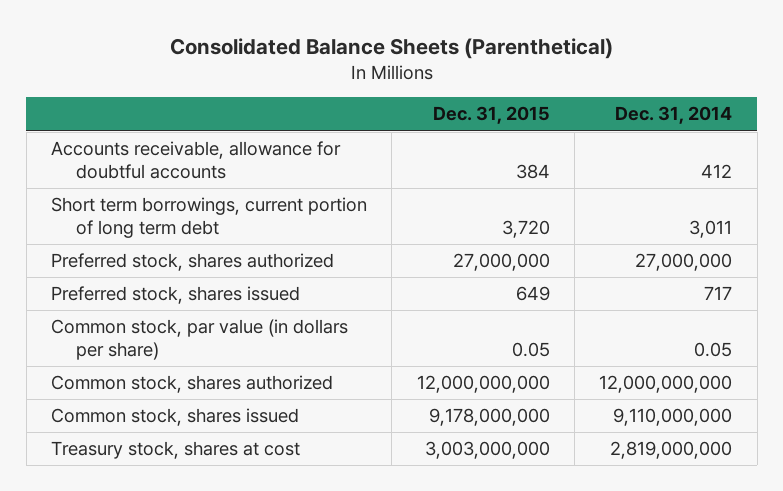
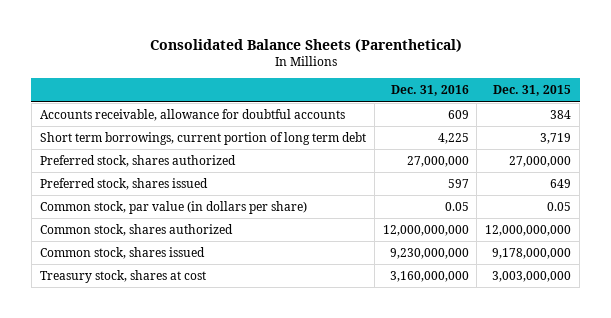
[615,106,733,125] Dec. 31, 2014 -> none
none -> [390,85,469,97] Dec. 31, 2016
[501,220,550,239] 3,720 -> [540,133,572,145] 3,719

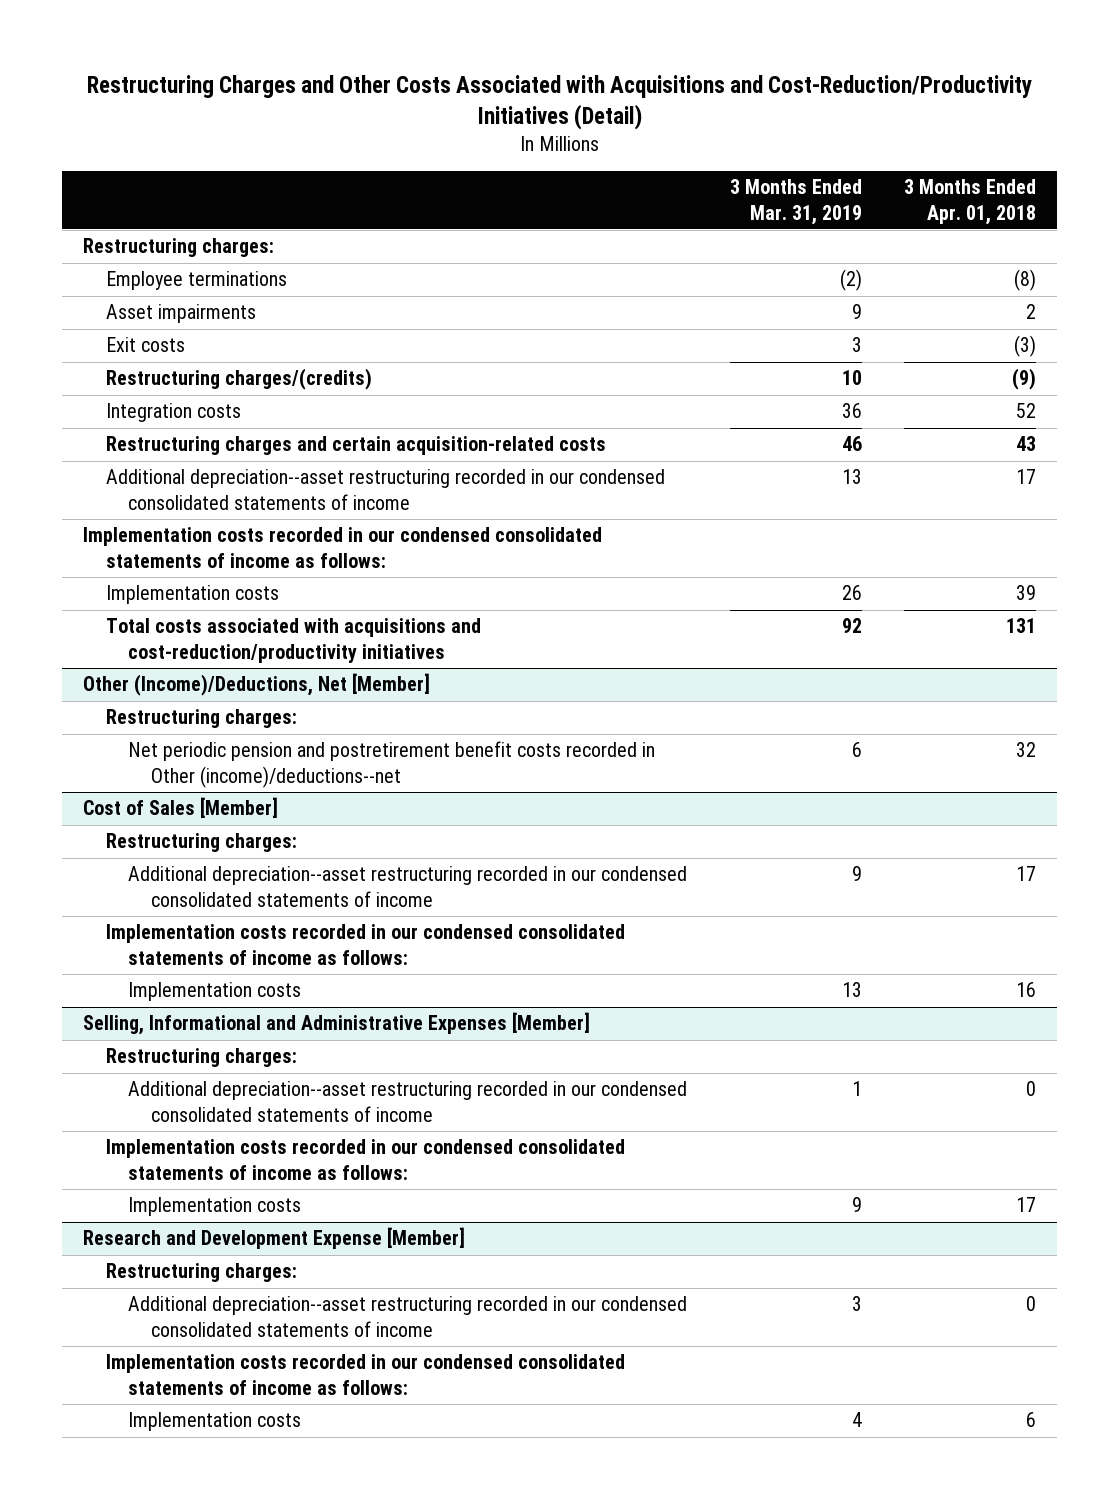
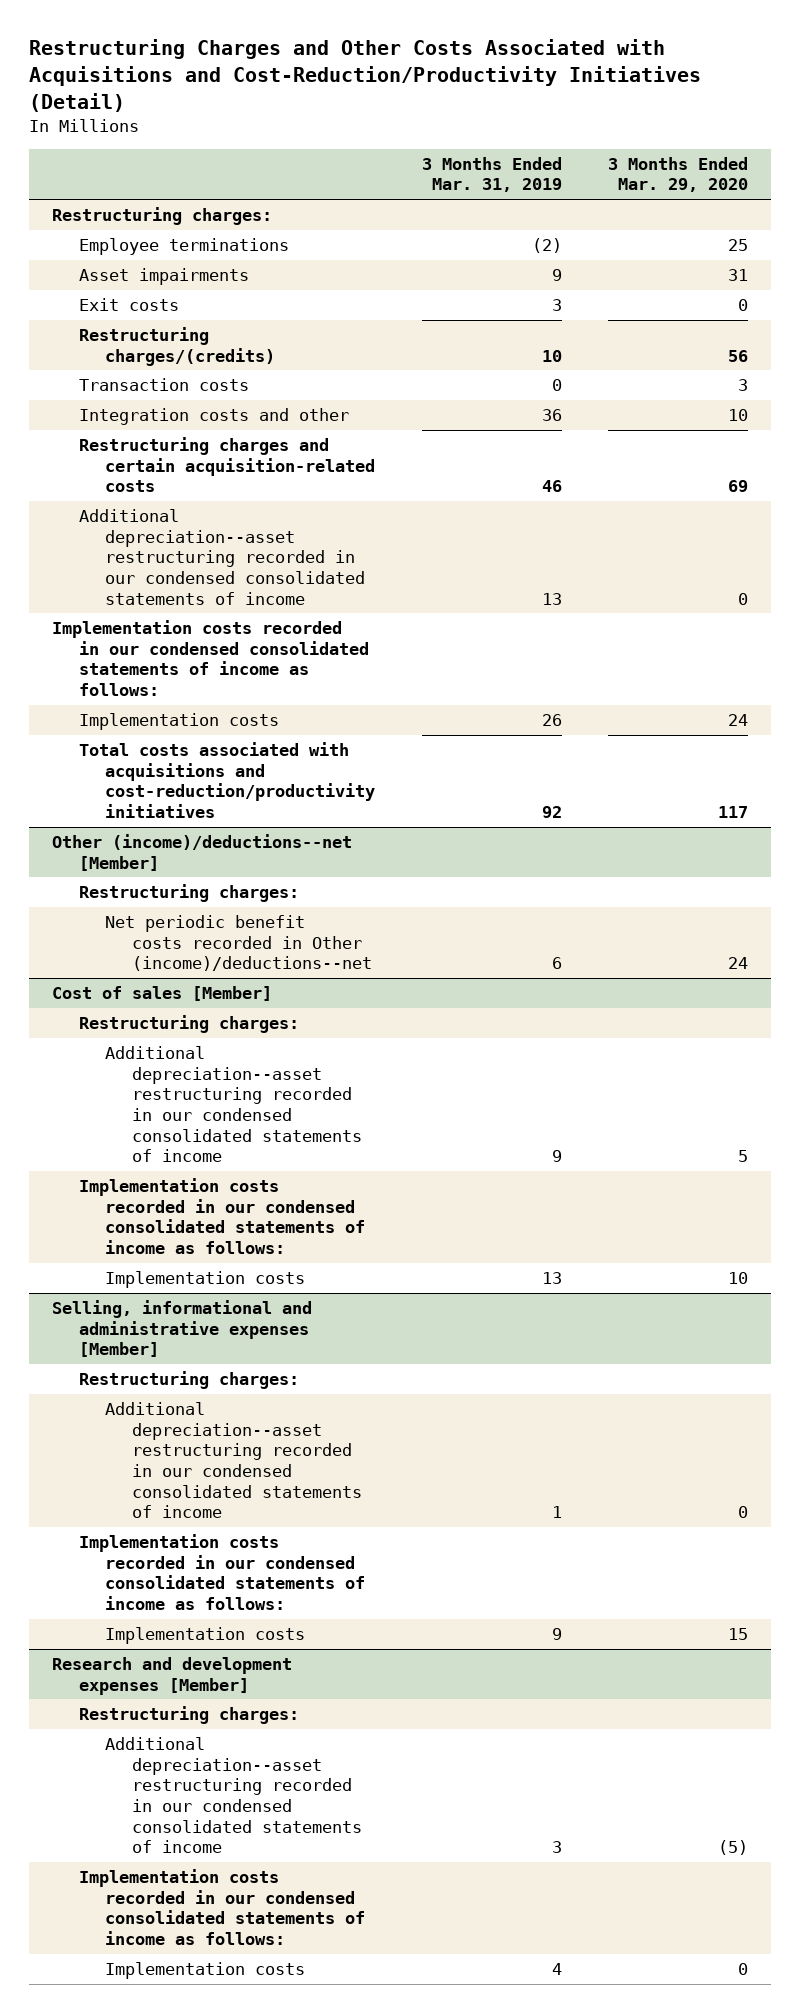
[903,179,1036,225] 3 Months Ended Apr. 01, 2018 -> none
none -> [608,156,749,193] 3 Months Ended Mar. 29, 2020
none -> [78,378,249,392] Transaction costs
[105,403,241,423] Integration costs -> [78,408,349,426] Integration costs and other
[83,673,431,697] Other (Income)/Deductions, Net [Member] -> [52,834,353,871] Other (income)/deductions--net [Member]
[128,741,656,788] Net periodic pension and postretirement benefit costs recorded in Other (income)/deductions--net -> [105,915,372,972] Net periodic benefit costs recorded in Other (income)/deductions--net
[83,797,279,819] Cost of Sales [Member] -> [52,986,273,1002] Cost of sales [Member]
[83,1012,591,1036] Selling, Informational and Administrative Expenses [Member] -> [52,1300,313,1358] Selling, informational and administrative expenses [Member]
[83,1227,466,1250] Research and Development Expense [Member] -> [52,1657,293,1695] Research and development expenses [Member]

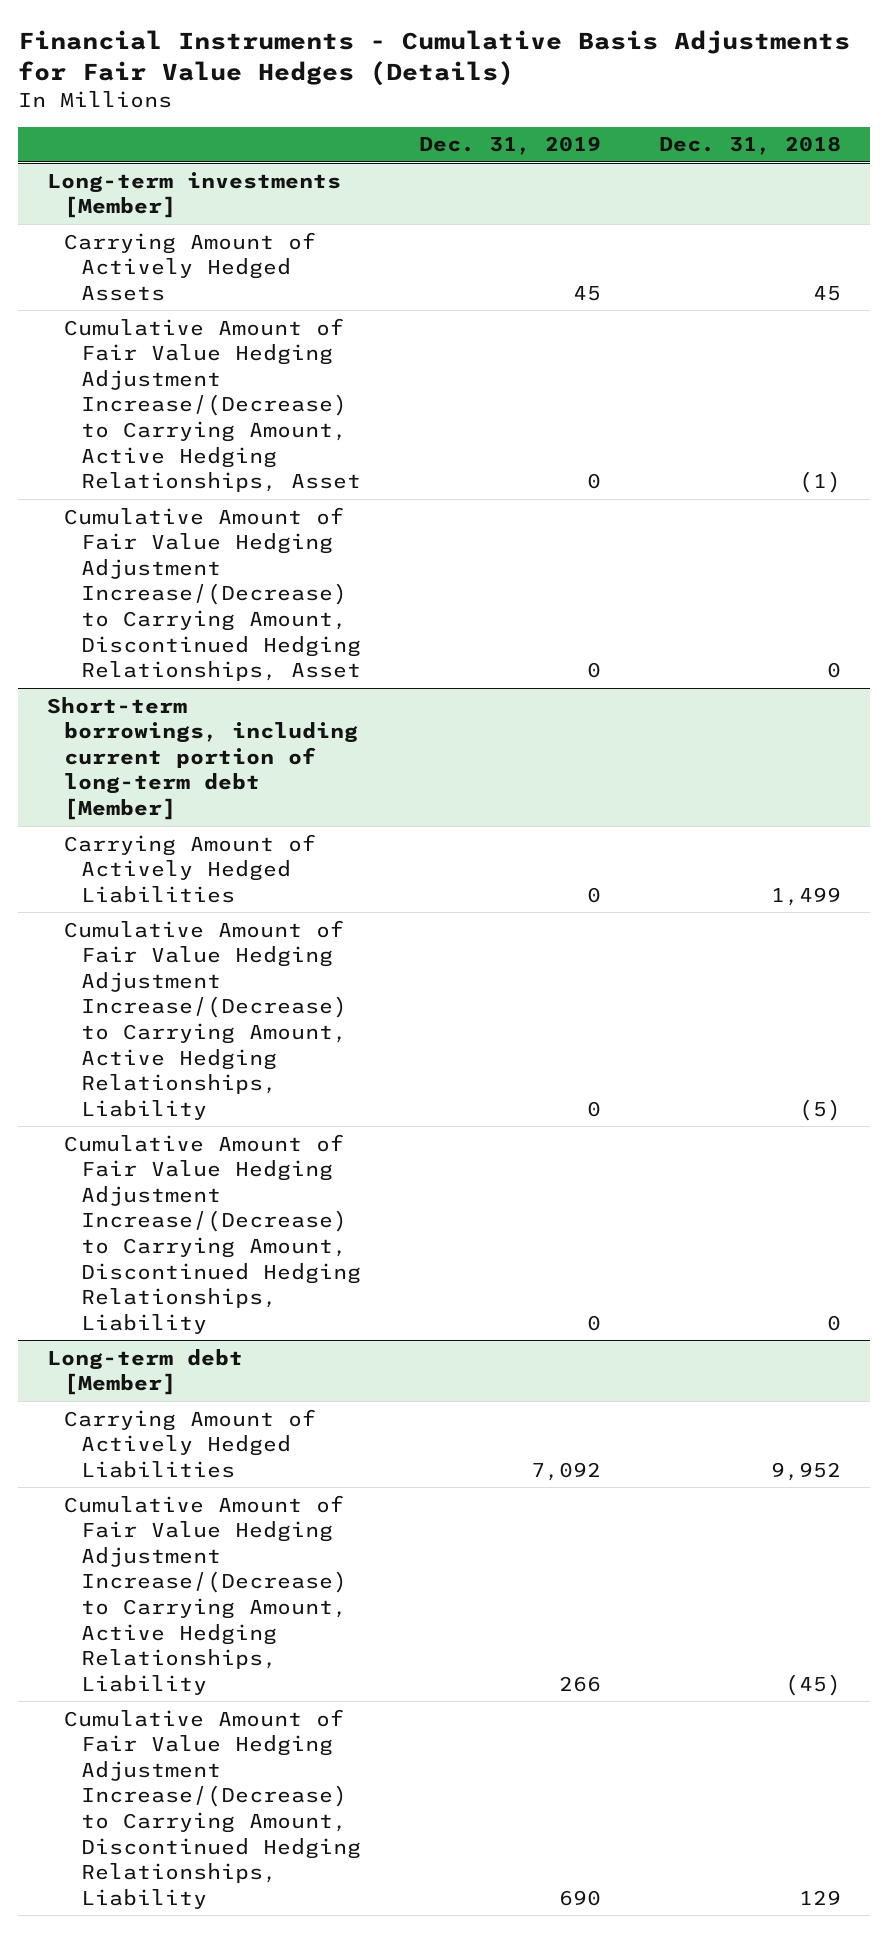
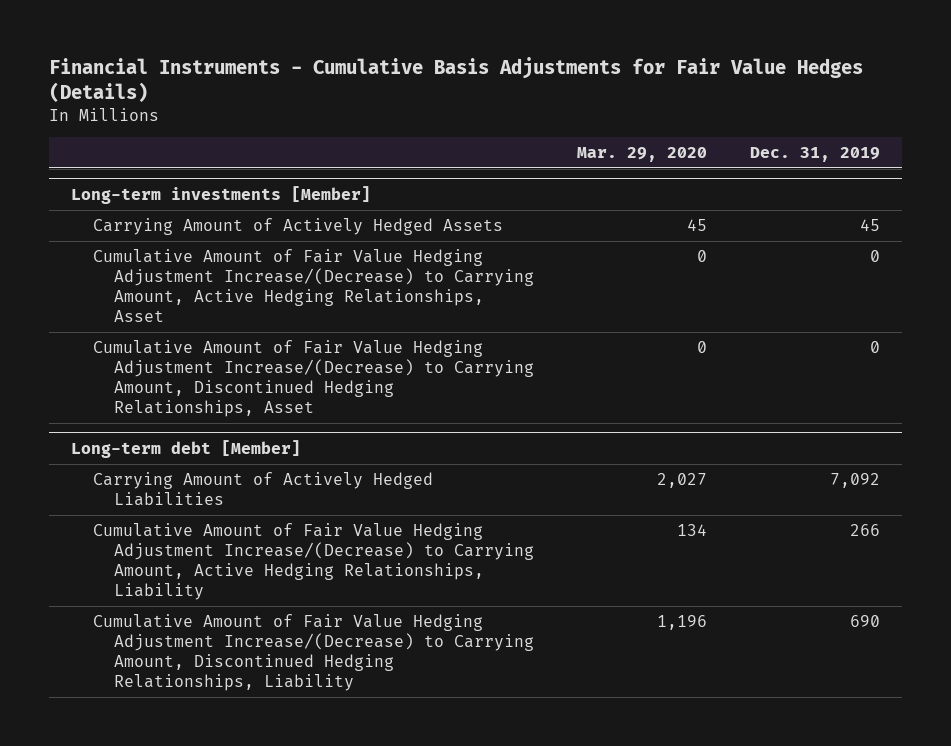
[658,136,841,156] Dec. 31, 2018 -> none
none -> [577,146,708,162] Mar. 29, 2020
[46,696,358,820] Short-term borrowings, including current portion of long-term debt [Member] -> none
[63,833,316,903] Carrying Amount of Actively Hedged Liabilities -> none
[63,919,348,1120] Cumulative Amount of Fair Value Hedging Adjustment Increase/(Decrease) to Carrying Amount, Active Hedging Relationships, Liability -> none
[63,1133,362,1334] Cumulative Amount of Fair Value Hedging Adjustment Increase/(Decrease) to Carrying Amount, Discontinued Hedging Relationships, Liability -> none

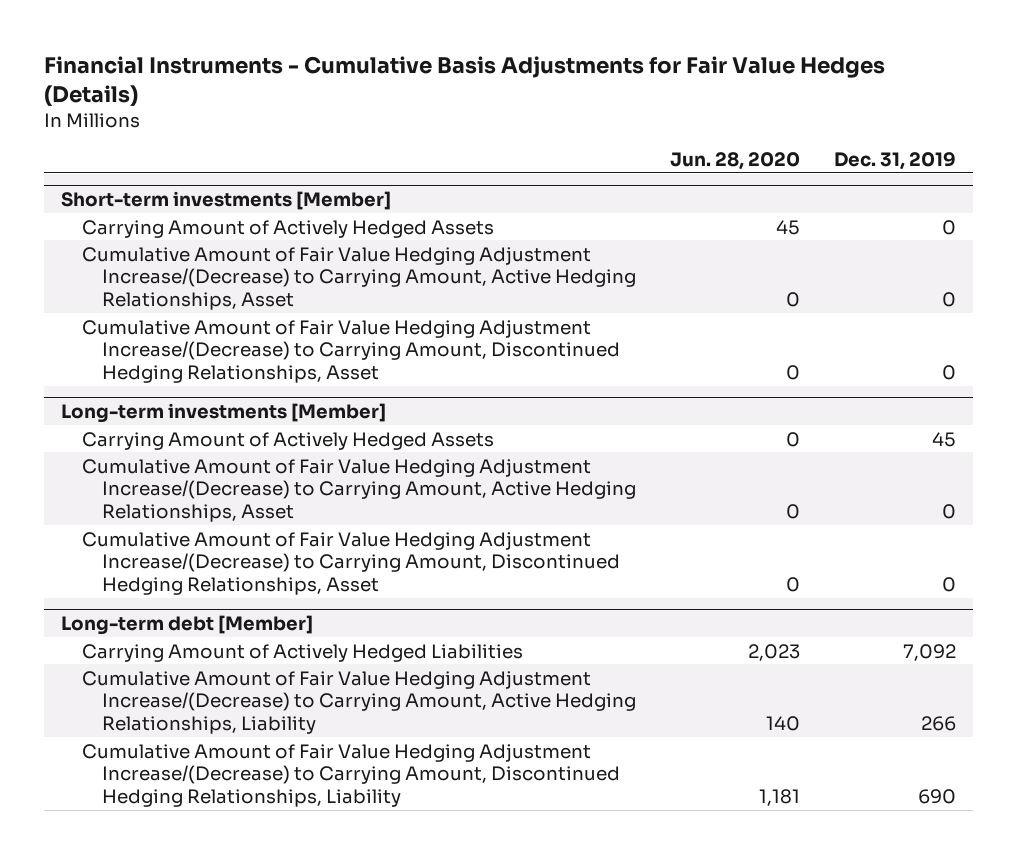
[577,146,708,162] Mar. 29, 2020 -> none
none -> [670,151,801,170] Jun. 28, 2020
none -> [61,190,392,210] Short-term investments [Member]
none -> [81,219,494,238] Carrying Amount of Actively Hedged Assets
none -> [81,246,636,311] Cumulative Amount of Fair Value Hedging Adjustment Increase/(Decrease) to Carrying Amount, Active Hedging Relationships, Asset
none -> [81,319,620,384] Cumulative Amount of Fair Value Hedging Adjustment Increase/(Decrease) to Carrying Amount, Discontinued Hedging Relationships, Asset

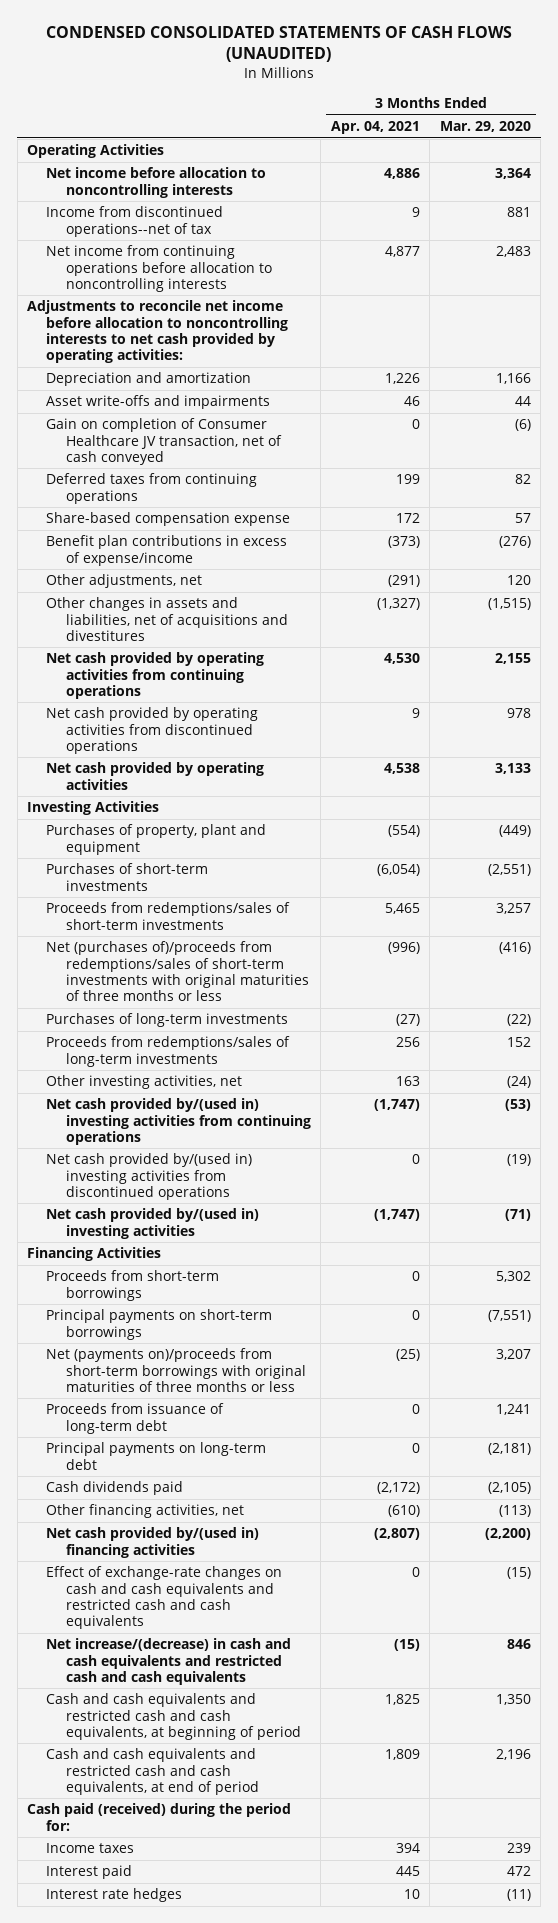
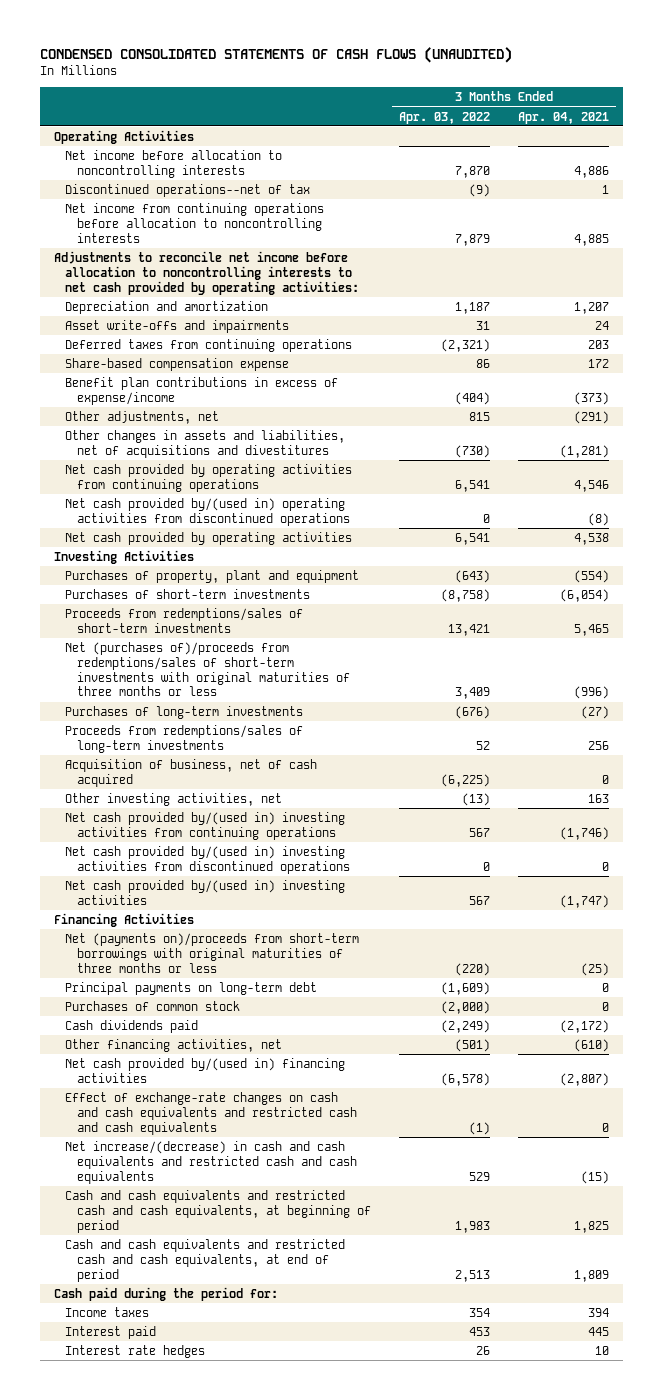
[439,120,531,132] Mar. 29, 2020 -> none
none -> [398,111,490,124] Apr. 03, 2022
[46,206,224,237] Income from discontinued operations--net of tax -> [65,183,311,197] Discontinued operations--net of tax
[411,207,420,218] 9 -> [602,184,610,194] 1
[384,246,420,258] 4,877 -> [574,233,610,246] 4,885
[46,418,282,465] Gain on completion of Consumer Healthcare JV transaction, net of cash conveyed -> none
[384,373,420,385] 1,226 -> [574,301,610,314] 1,207
[403,396,420,407] 46 -> [595,320,610,330] 24
[395,474,420,485] 199 -> [588,339,610,349] 203
[376,598,420,611] (1,327) -> [560,444,610,458] (1,281)
[383,653,420,665] 4,530 -> [574,479,610,492] 4,546
[46,707,259,754] Net cash provided by operating activities from discontinued operations -> [65,497,350,526] Net cash provided by/(used in) operating activities from discontinued operations
[411,708,420,719] 9 -> [588,512,610,526] (8)
none -> [65,758,318,787] Acquisition of business, net of cash acquired
[373,1099,420,1112] (1,747) -> [560,826,610,840] (1,746)
[46,1270,220,1301] Proceeds from short-term borrowings -> none
[46,1309,273,1340] Principal payments on short-term borrowings -> none
[46,1403,225,1434] Proceeds from issuance of long-term debt -> none
none -> [65,1000,241,1011] Purchases of common stock
[27,1803,292,1831] Cash paid (received) during the period for: -> [54,1286,279,1301] Cash paid during the period for:

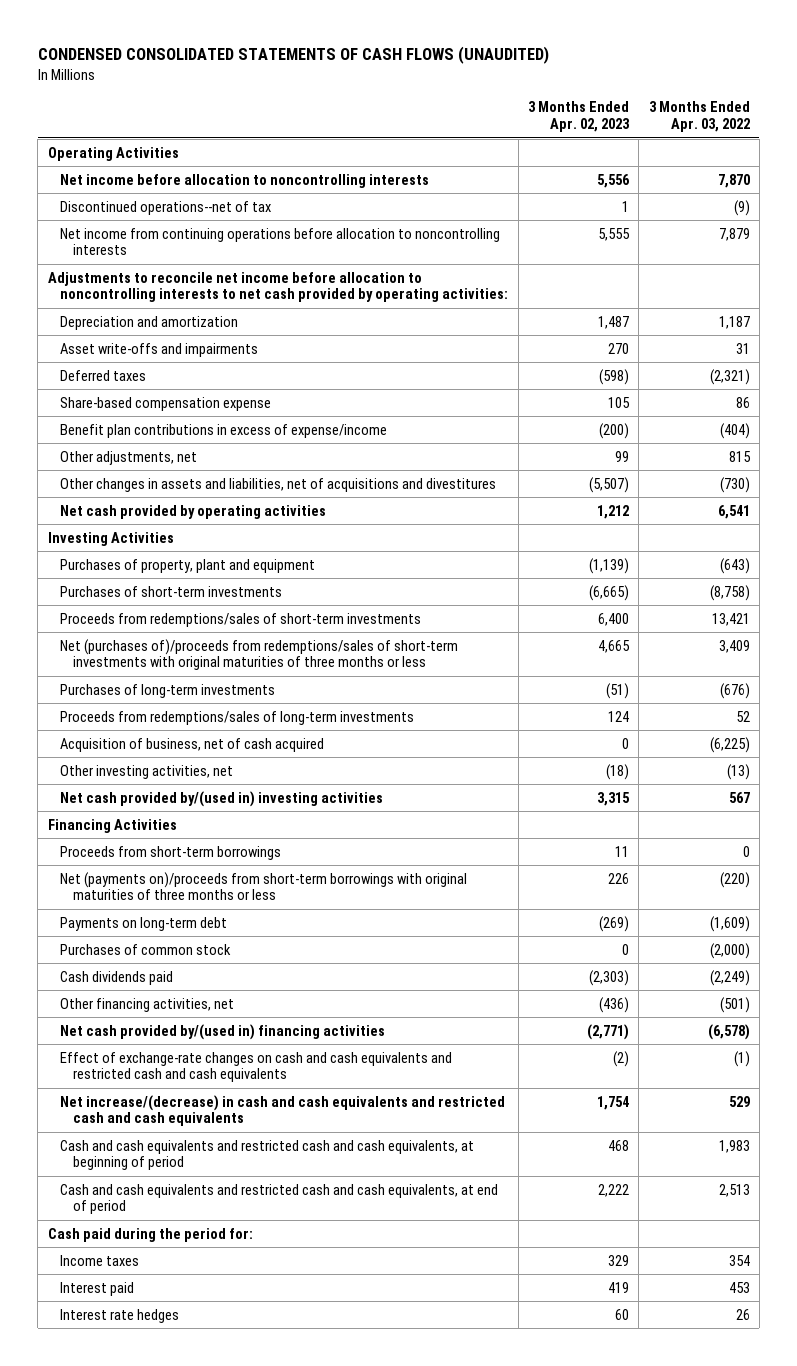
[518,111,610,124] Apr. 04, 2021 -> none
none -> [527,101,630,133] 3 Months Ended Apr. 02, 2023
[65,338,353,352] Deferred taxes from continuing operations -> [60,369,147,381] Deferred taxes
[65,463,353,492] Net cash provided by operating activities from continuing operations -> none
[65,497,350,526] Net cash provided by/(used in) operating activities from discontinued operations -> none
[65,811,346,840] Net cash provided by/(used in) investing activities from continuing operations -> none
[65,845,350,874] Net cash provided by/(used in) investing activities from discontinued operations -> none
none -> [60,845,282,860] Proceeds from short-term borrowings
[65,981,318,995] Principal payments on long-term debt -> [60,916,228,931] Payments on long-term debt

